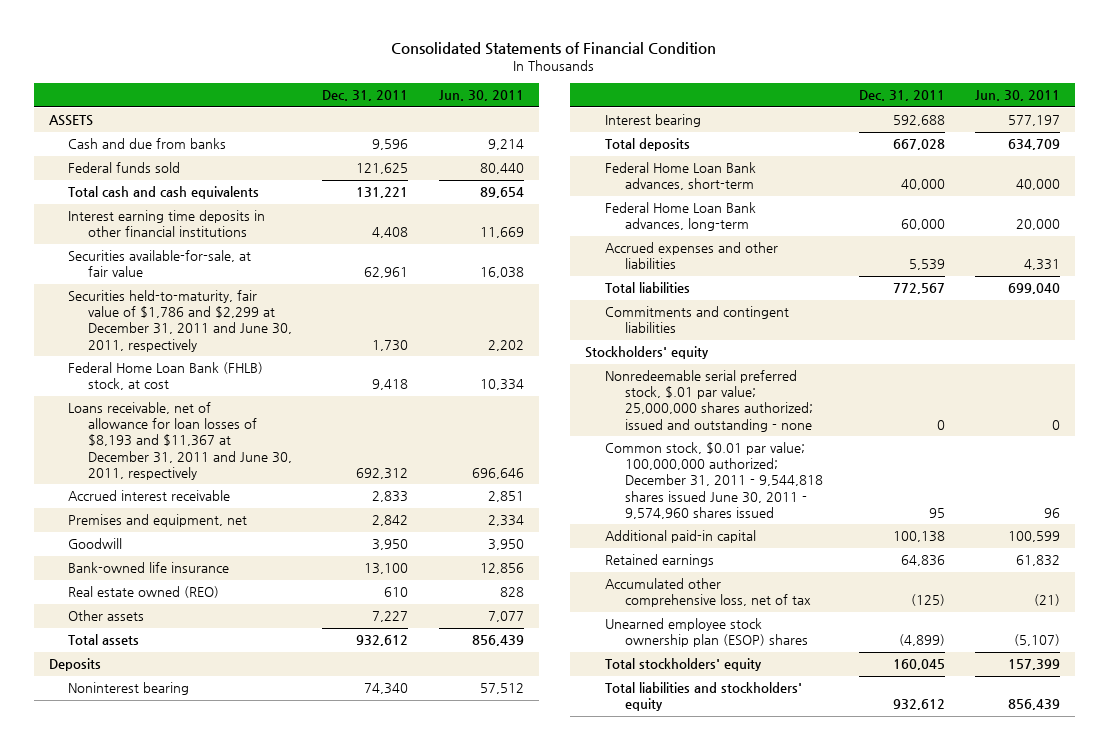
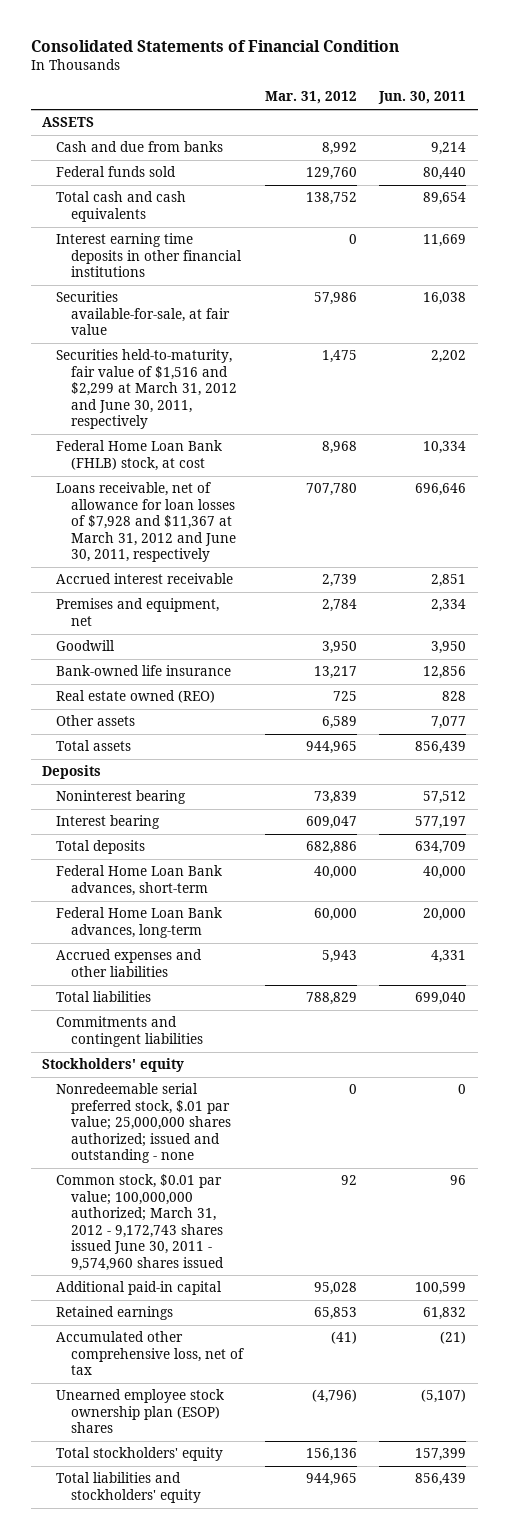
[322,90,409,102] Dec. 31, 2011 -> none
none -> [265,91,358,105] Mar. 31, 2012
[68,290,293,352] Securities held-to-maturity, fair value of $1,786 and $2,299 at December 31, 2011 and June 30, 2011, respectively -> [56,349,237,430] Securities held-to-maturity, fair value of $1,516 and $2,299 at March 31, 2012 and June 30, 2011, respectively
[68,402,293,480] Loans receivable, net of allowance for loan losses of $8,193 and $11,367 at December 31, 2011 and June 30, 2011, respectively -> [56,482,236,563] Loans receivable, net of allowance for loan losses of $7,928 and $11,367 at March 31, 2012 and June 30, 2011, respectively
[605,442,824,519] Common stock, $0.01 par value; 100,000,000 authorized; December 31, 2011 - 9,544,818 shares issued June 30, 2011 - 9,574,960 shares issued -> [56,1174,224,1271] Common stock, $0.01 par value; 100,000,000 authorized; March 31, 2012 - 9,172,743 shares issued June 30, 2011 - 9,574,960 shares issued

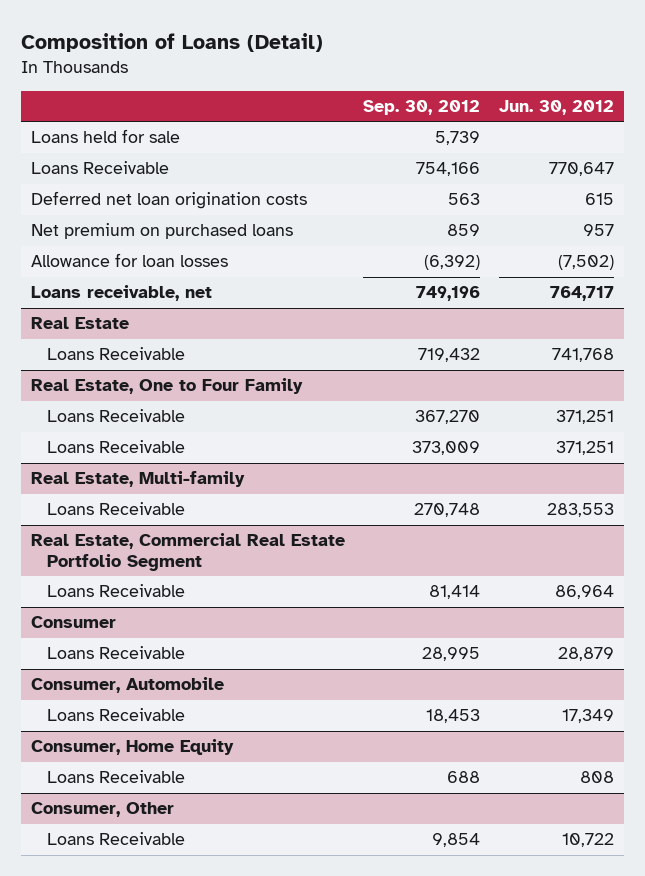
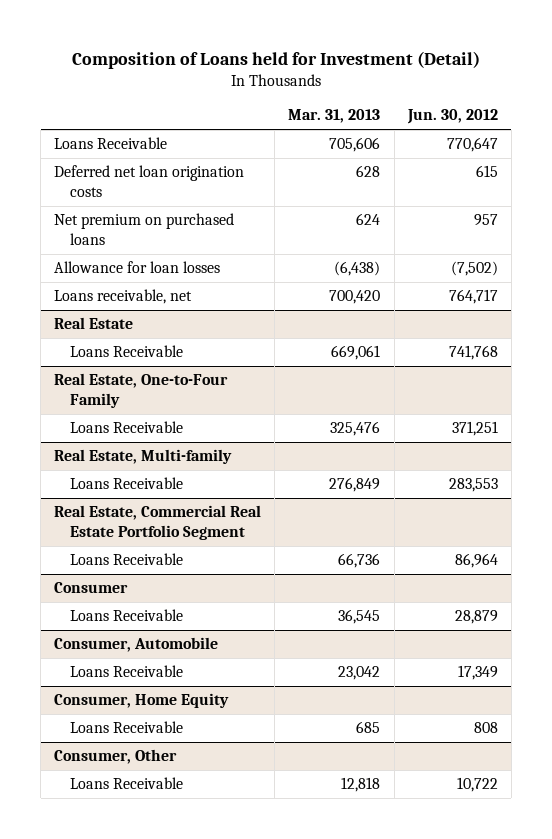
[21,32,324,52] Composition of Loans (Detail) -> [71,50,480,69] Composition of Loans held for Investment (Detail)
[363,100,481,116] Sep. 30, 2012 -> none
none -> [288,109,381,124] Mar. 31, 2013
[30,129,180,144] Loans held for sale -> none
[46,409,185,423] Loans Receivable -> none
[30,378,303,395] Real Estate, One to Four Family -> [54,373,229,408] Real Estate, One-to-Four Family

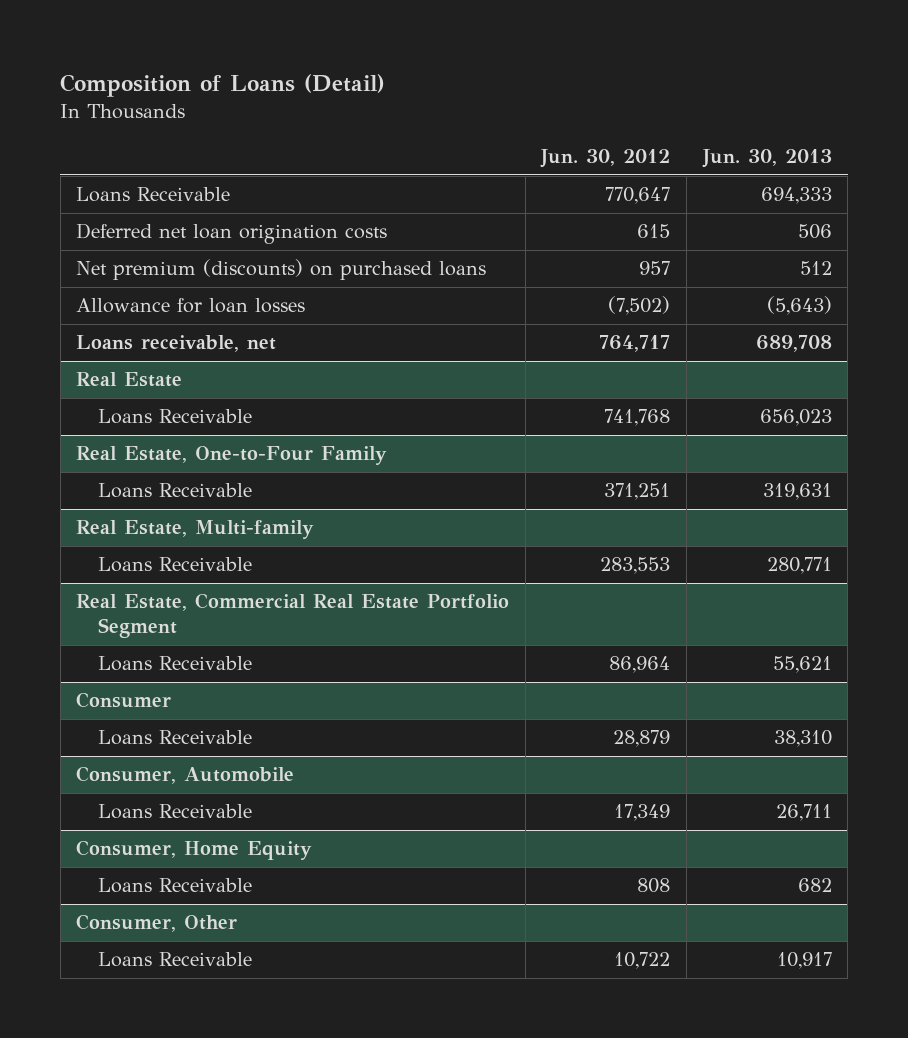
[71,50,480,69] Composition of Loans held for Investment (Detail) -> [60,73,386,97] Composition of Loans (Detail)
[288,109,381,124] Mar. 31, 2013 -> none
none -> [701,148,832,168] Jun. 30, 2013
[54,213,235,245] Net premium on purchased loans -> [76,259,487,281] Net premium (discounts) on purchased loans

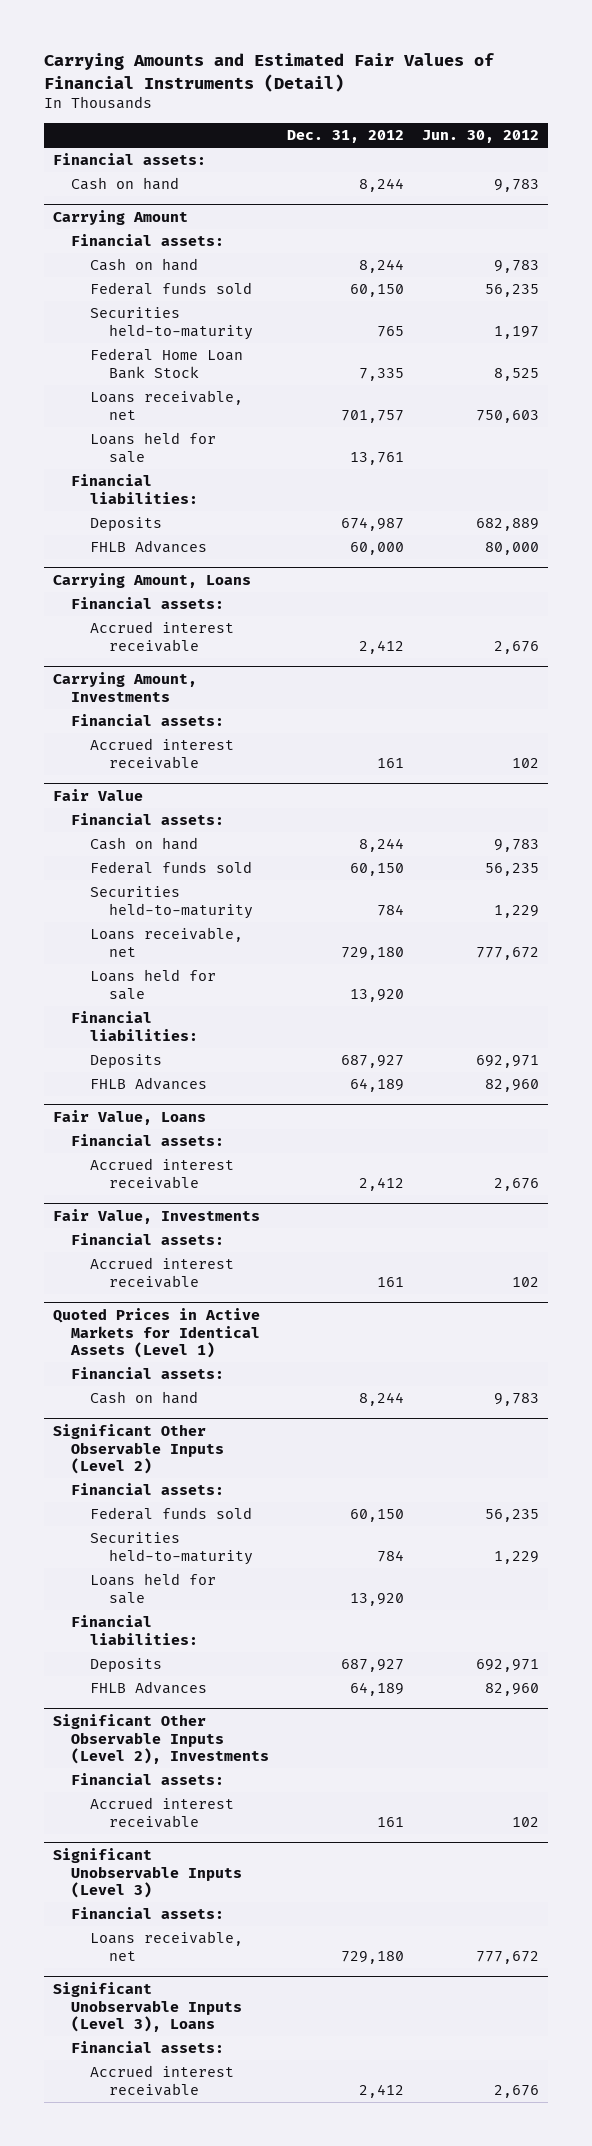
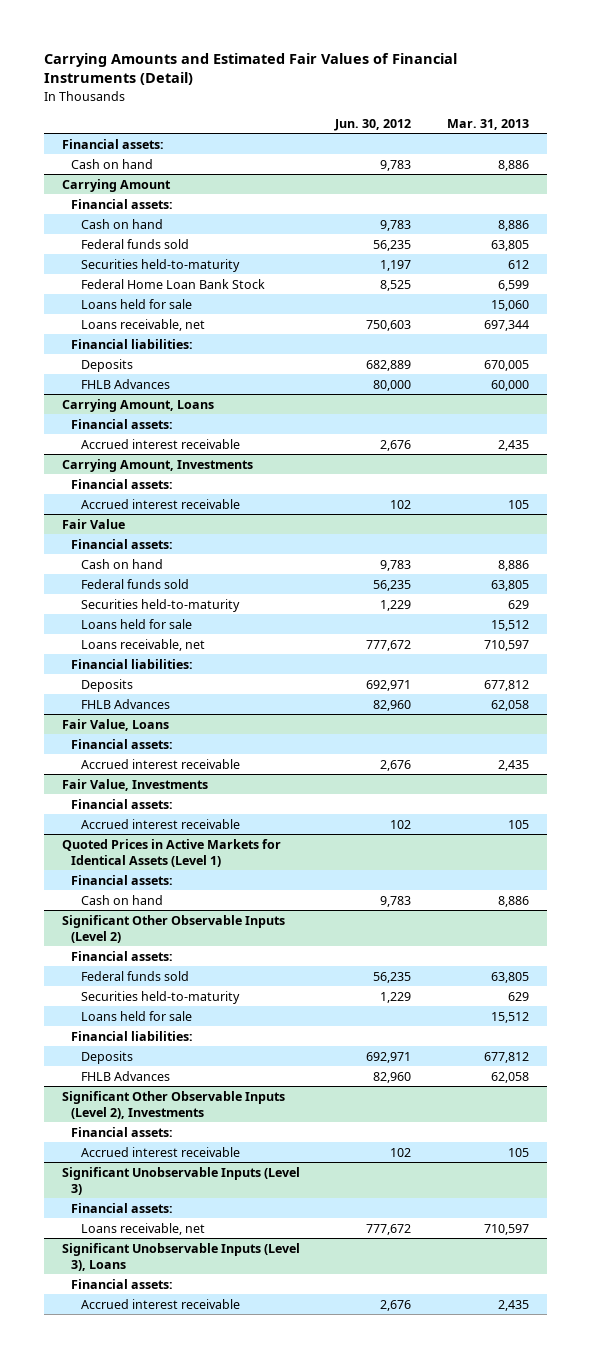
[287,130,405,144] Dec. 31, 2012 -> none
none -> [446,118,529,130] Mar. 31, 2013
[89,390,243,420] Loans receivable, net -> [80,318,205,331] Loans receivable, net
[89,927,243,957] Loans receivable, net -> [80,638,205,651] Loans receivable, net

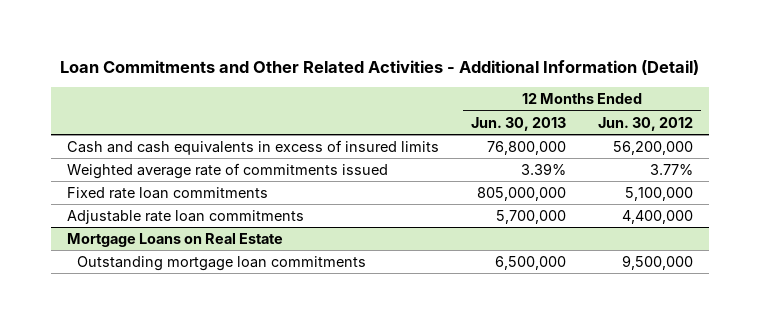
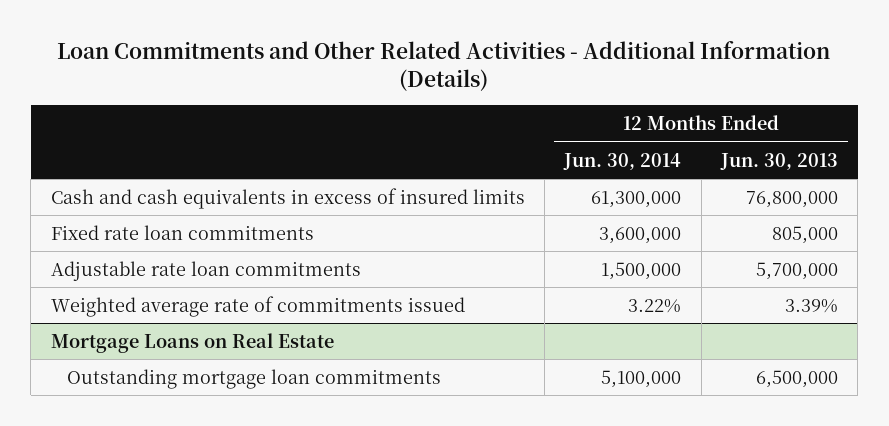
[59,59,699,75] Loan Commitments and Other Related Activities - Additional Information (Detail) -> [57,41,831,92] Loan Commitments and Other Related Activities - Additional Information (Details)
[598,116,694,131] Jun. 30, 2012 -> none
none -> [563,152,682,170] Jun. 30, 2014
[476,187,566,202] 805,000,000 -> [771,225,838,244] 805,000
[66,163,388,180] Weighted average rate of commitments issued -> [50,295,465,317] Weighted average rate of commitments issued

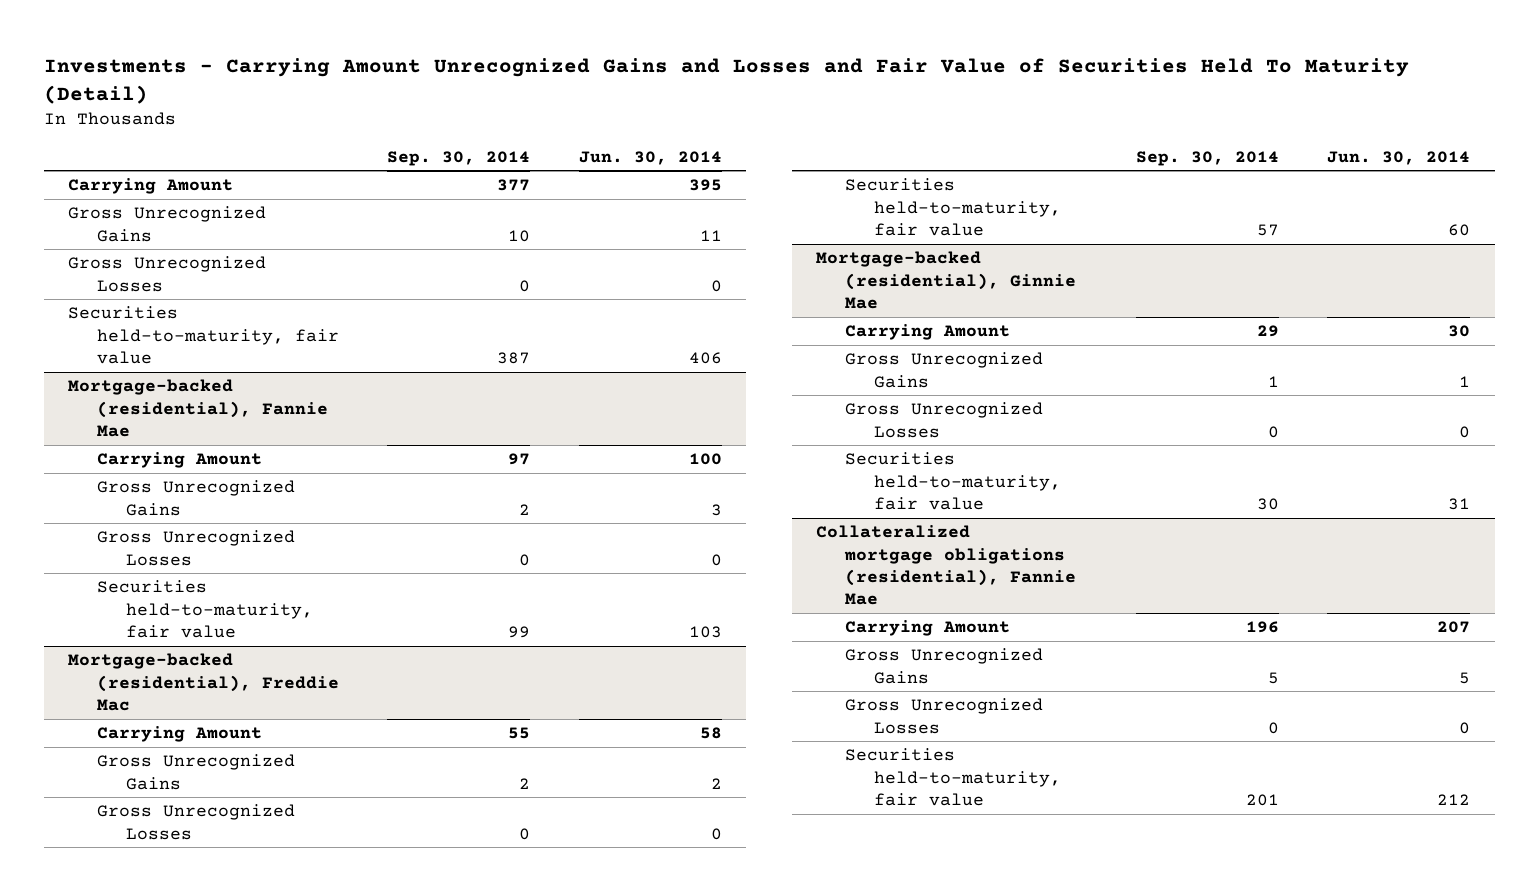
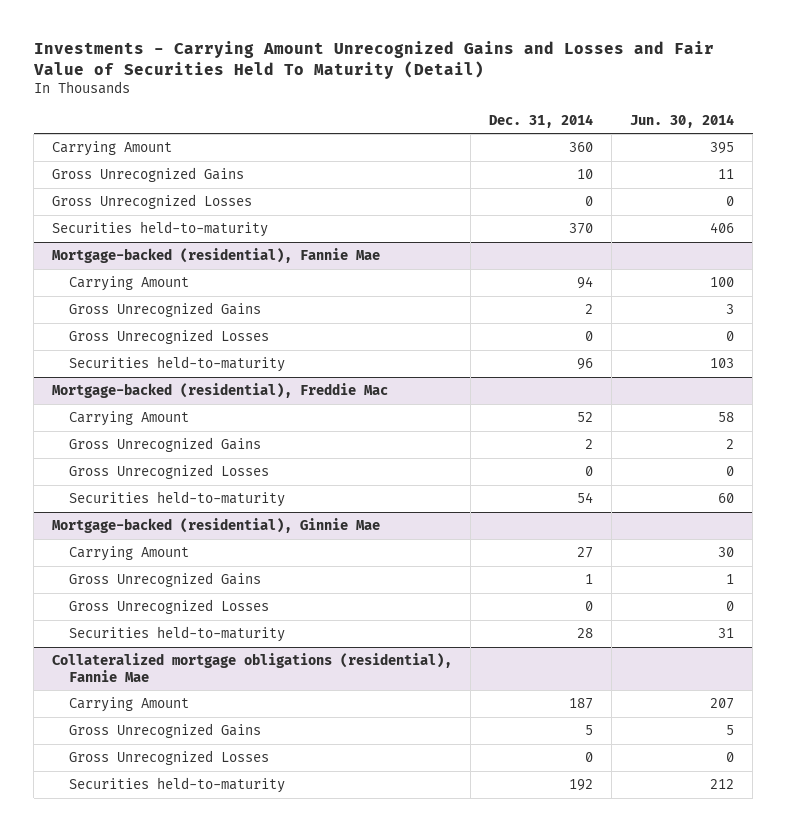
[387,150,531,166] Sep. 30, 2014 -> none
none -> [489,113,594,128] Dec. 31, 2014
[67,306,339,364] Securities held-to-maturity, fair value -> [52,221,269,238] Securities held-to-maturity
[96,580,313,638] Securities held-to-maturity, fair value -> [68,356,285,373] Securities held-to-maturity
[845,178,1062,236] Securities held-to-maturity, fair value -> [68,491,285,508] Securities held-to-maturity
[845,452,1062,510] Securities held-to-maturity, fair value -> [68,626,285,643] Securities held-to-maturity
[845,748,1062,806] Securities held-to-maturity, fair value -> [68,777,285,794] Securities held-to-maturity

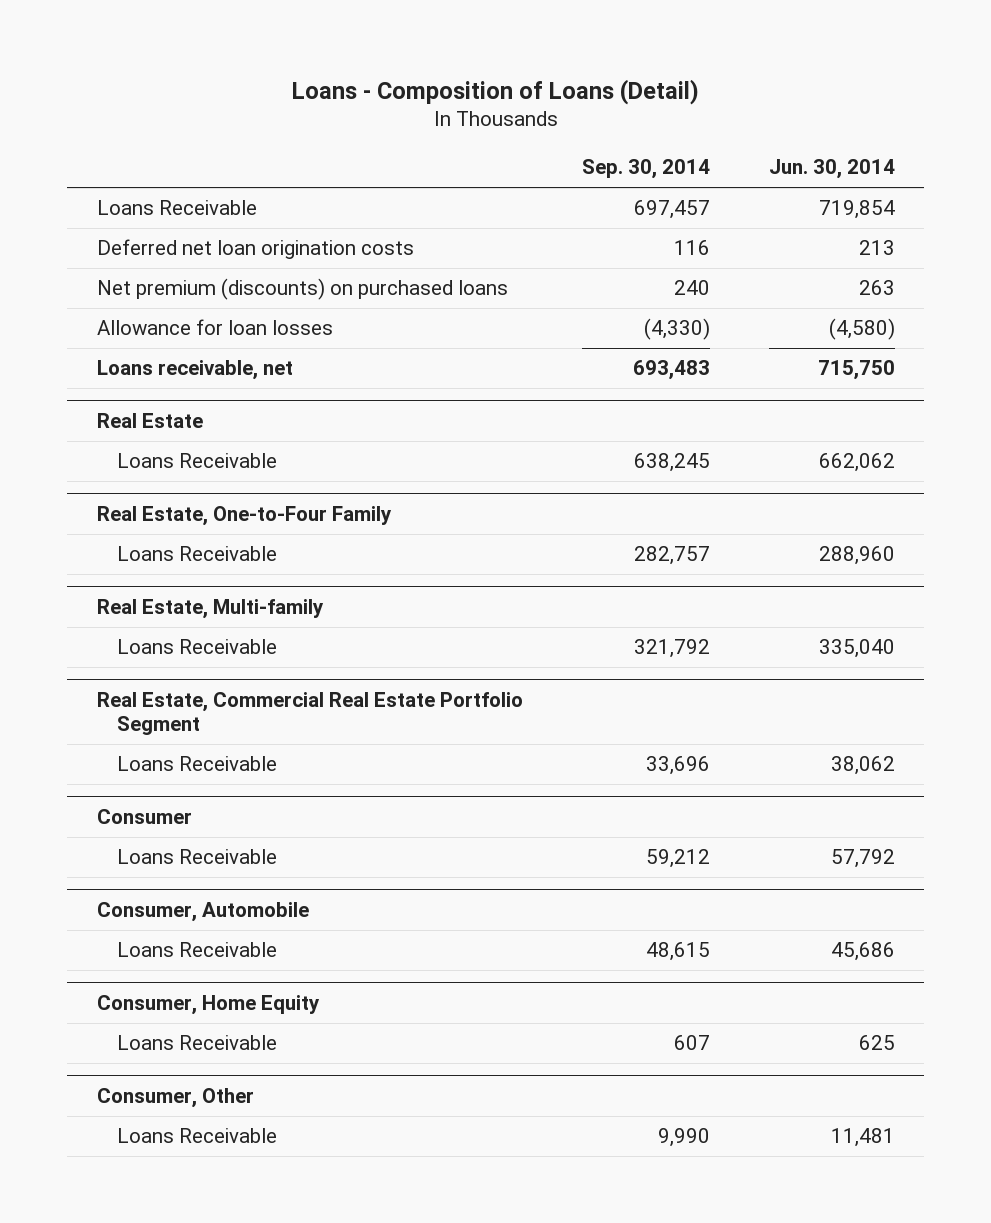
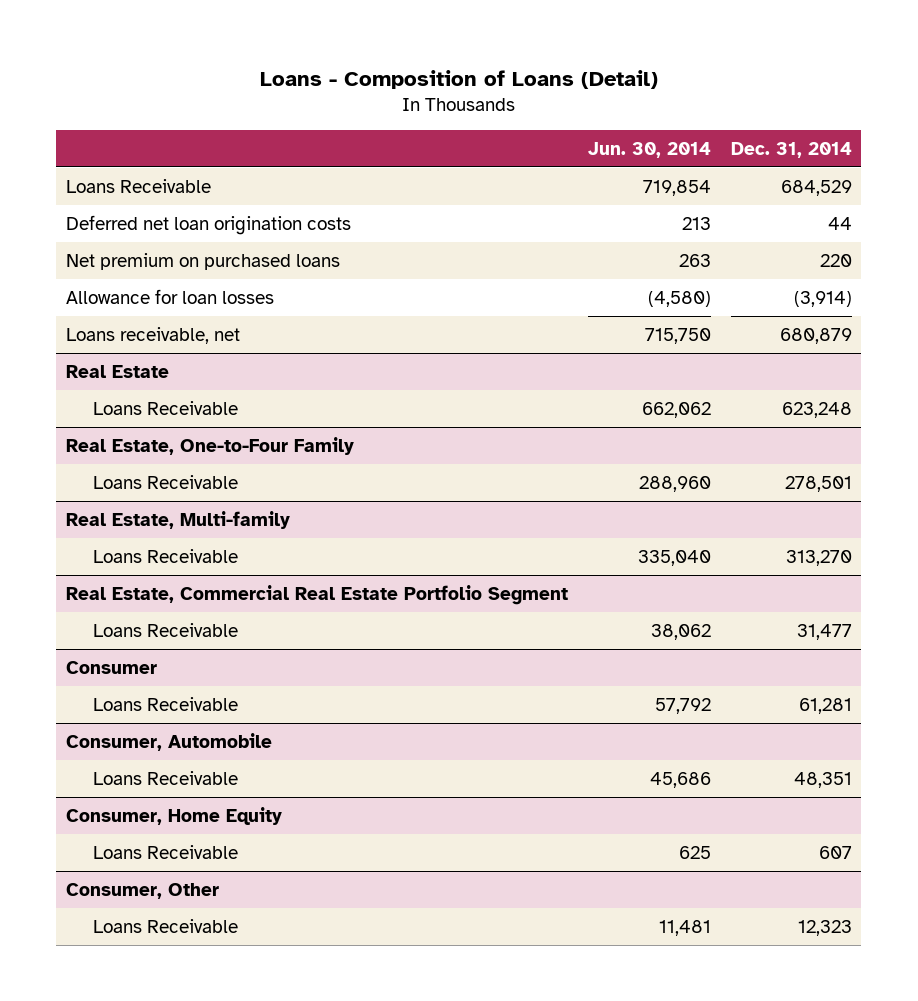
[581,159,710,180] Sep. 30, 2014 -> none
none -> [730,141,852,158] Dec. 31, 2014
[96,278,508,301] Net premium (discounts) on purchased loans -> [66,252,341,270] Net premium on purchased loans

